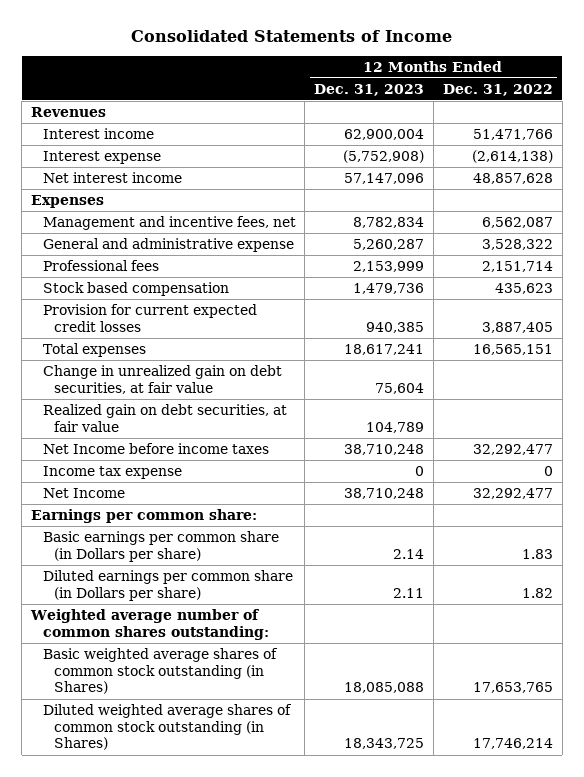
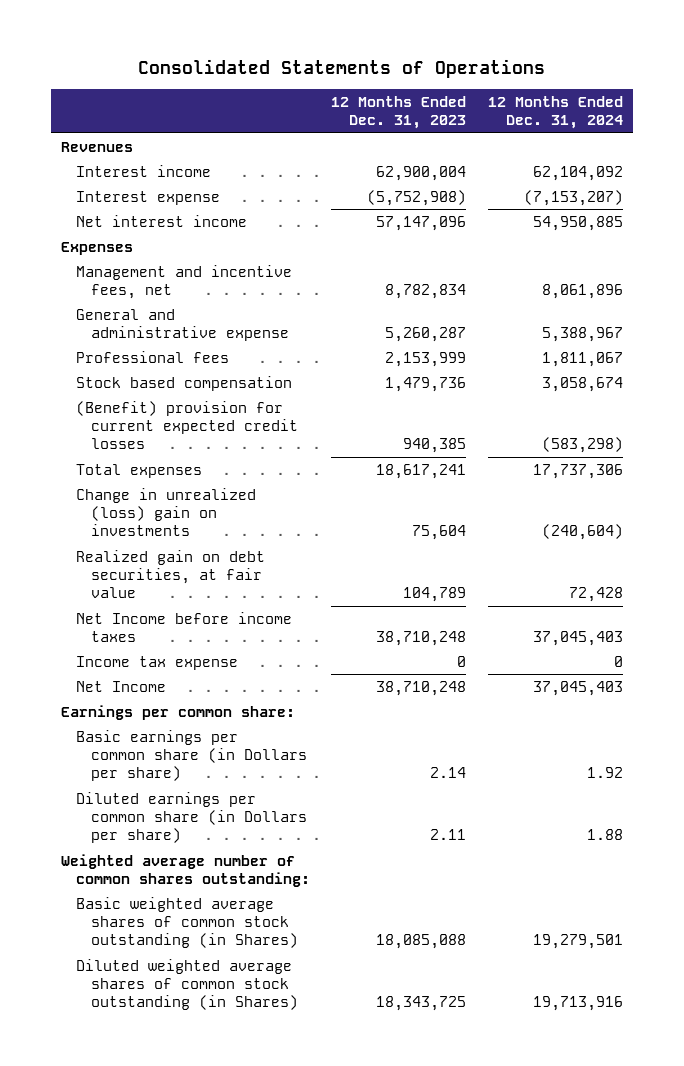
[130,30,452,43] Consolidated Statements of Income -> [137,59,545,79] Consolidated Statements of Operations
[442,83,553,96] Dec. 31, 2022 -> none
none -> [487,96,623,130] 12 Months Ended Dec. 31, 2024
[42,303,257,332] Provision for current expected credit losses -> [76,400,299,450] (Benefit) provision for current expected credit losses
[42,364,282,394] Change in unrealized gain on debt securities, at fair value -> [76,487,257,537] Change in unrealized (loss) gain on investments

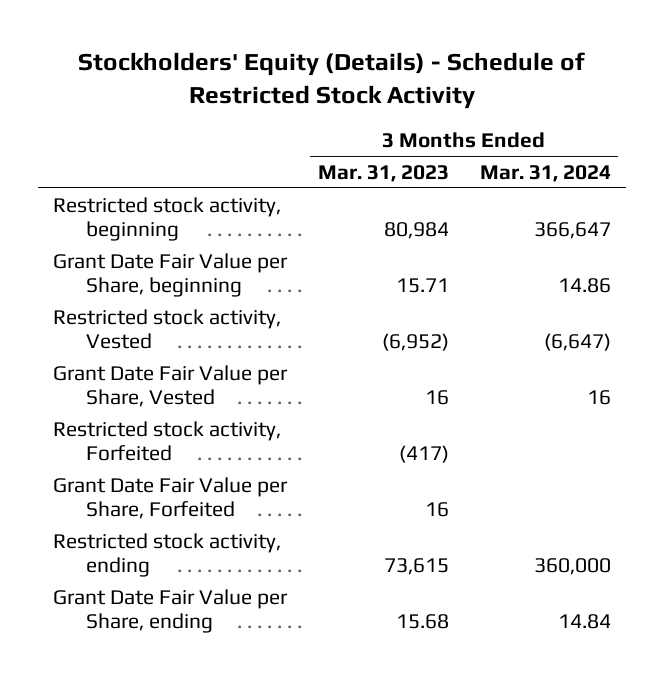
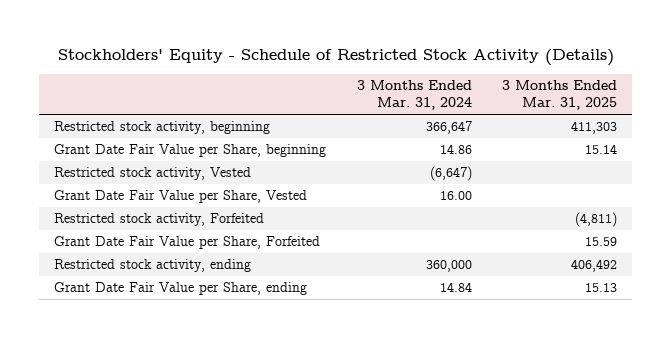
[77,52,585,110] Stockholders' Equity (Details) - Schedule of Restricted Stock Activity -> [57,49,614,67] Stockholders' Equity - Schedule of Restricted Stock Activity (Details)
[317,164,449,182] Mar. 31, 2023 -> none
none -> [501,80,617,111] 3 Months Ended Mar. 31, 2025
[586,390,611,406] 16 -> [439,191,472,201] 16.00

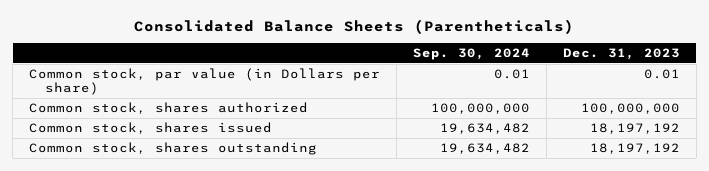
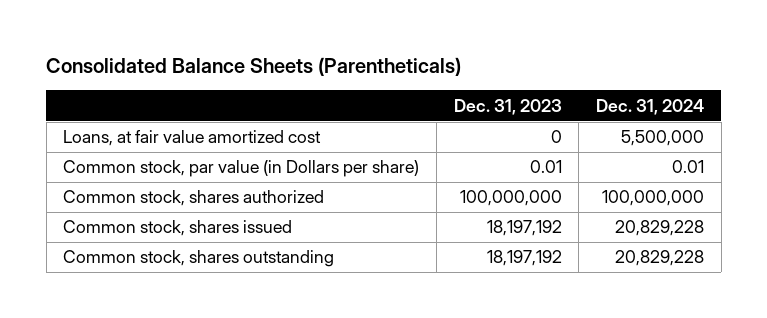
[412,47,530,60] Sep. 30, 2024 -> none
none -> [595,98,704,115] Dec. 31, 2024
none -> [63,130,322,147] Loans, at fair value amortized cost

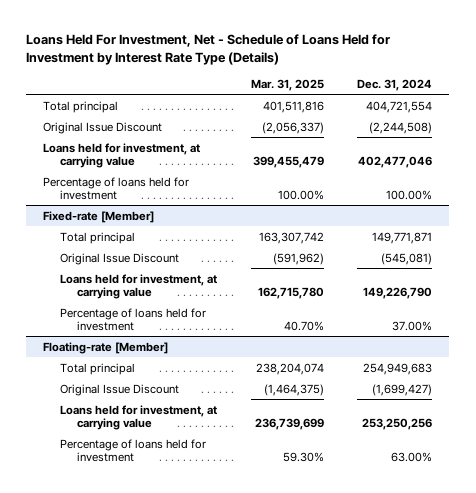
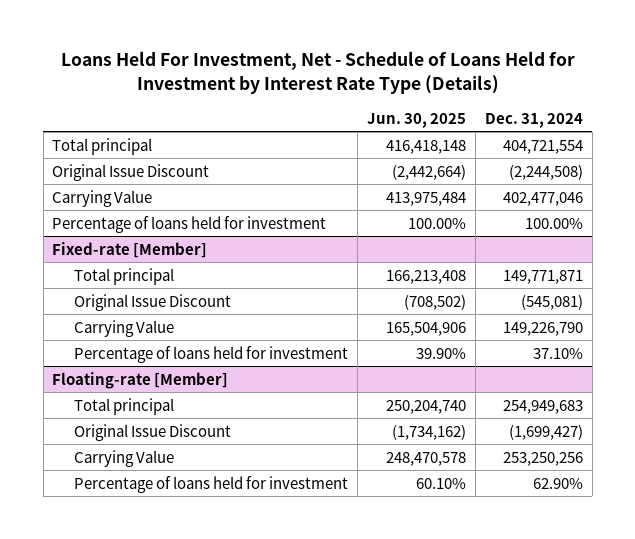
[250,78,324,91] Mar. 31, 2025 -> none
none -> [366,112,466,128] Jun. 30, 2025
[43,142,201,168] Loans held for investment, at carrying value -> [52,189,153,207] Carrying Value
[60,273,218,299] Loans held for investment, at carrying value -> [74,319,175,337] Carrying Value
[392,320,433,331] 37.00% -> [532,347,583,359] 37.10%
[60,404,218,430] Loans held for investment, at carrying value -> [74,449,175,467] Carrying Value
[391,451,433,462] 63.00% -> [532,477,583,489] 62.90%

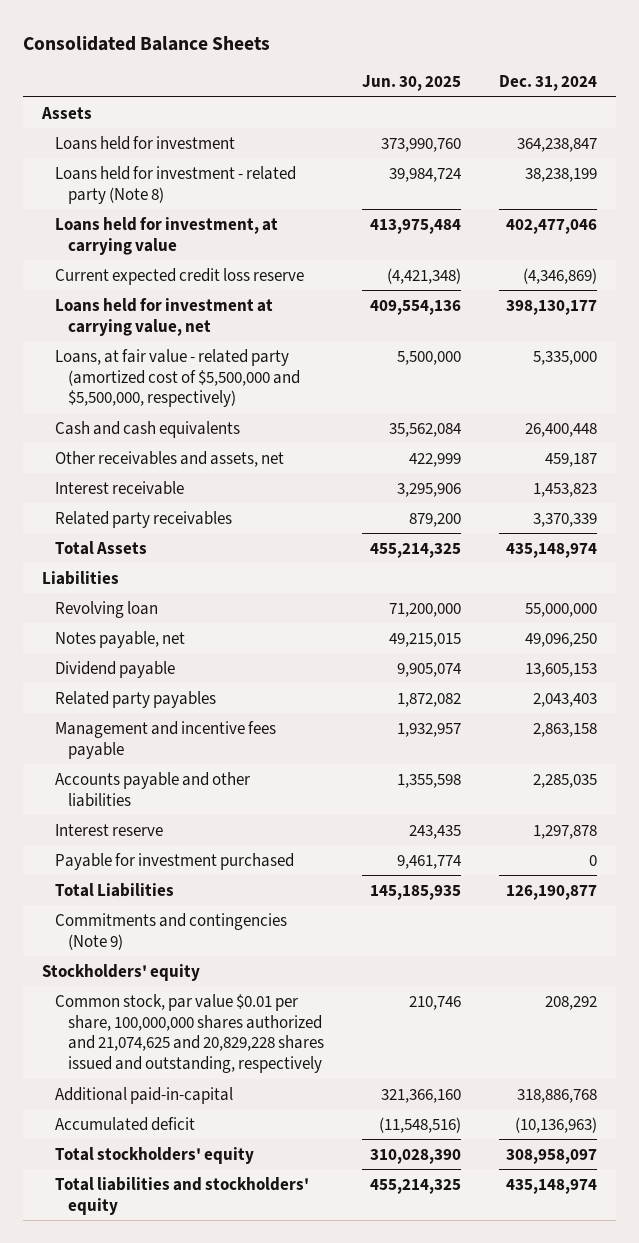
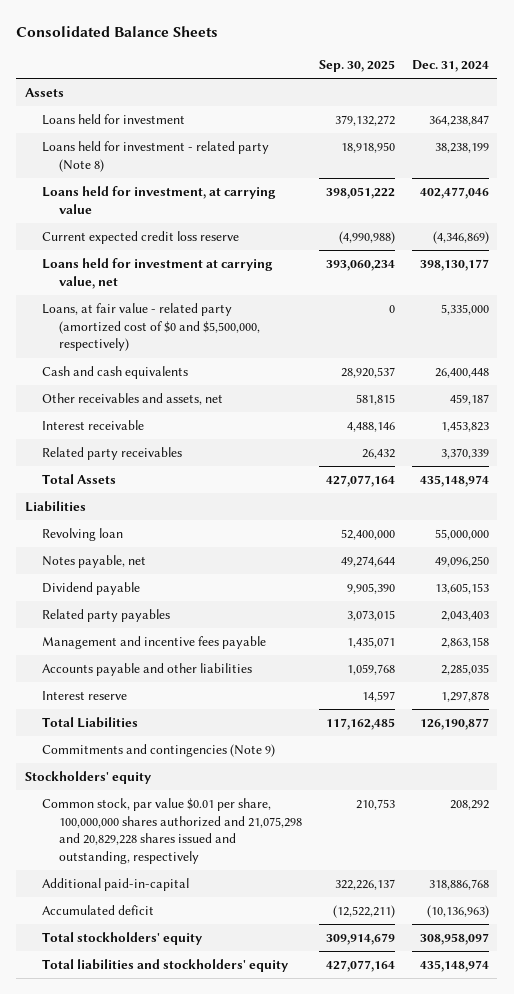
[362,75,462,92] Jun. 30, 2025 -> none
none -> [318,59,395,72] Sep. 30, 2025
[55,348,301,408] Loans, at fair value - related party (amortized cost of $5,500,000 and $5,500,000, respectively) -> [41,303,260,352] Loans, at fair value - related party (amortized cost of $0 and $5,500,000, respectively)
[55,852,295,870] Payable for investment purchased -> none
[55,993,325,1074] Common stock, par value $0.01 per share, 100,000,000 shares authorized and 21,074,625 and 20,829,228 shares issued and outstanding, respectively -> [41,798,302,864] Common stock, par value $0.01 per share, 100,000,000 shares authorized and 21,075,298 and 20,829,228 shares issued and outstanding, respectively

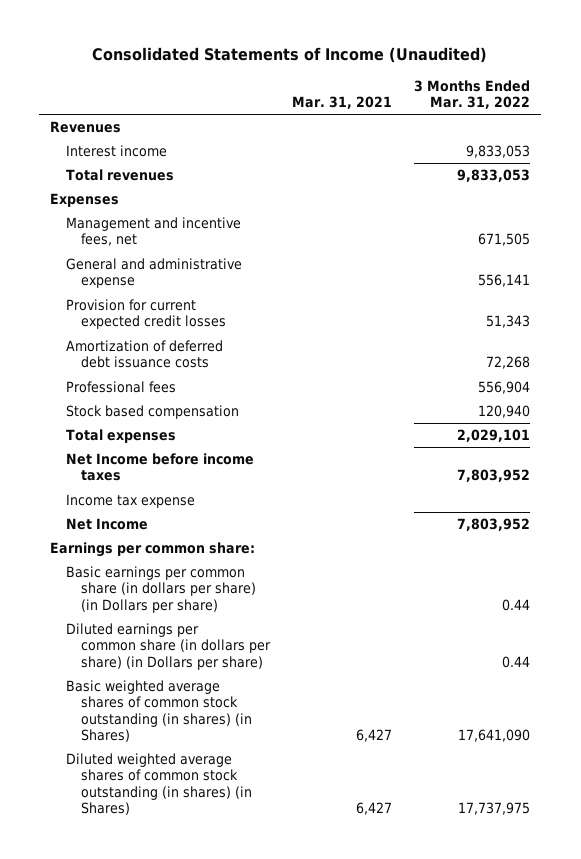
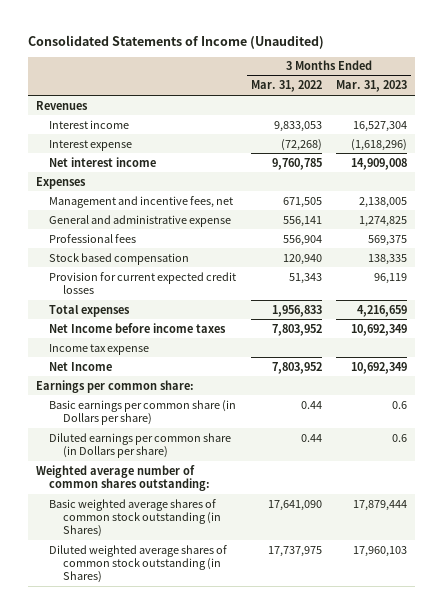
[292,96,393,110] Mar. 31, 2021 -> none
none -> [336,80,408,93] Mar. 31, 2023
[65,169,174,182] Total revenues -> none
none -> [49,139,133,151] Interest expense
none -> [49,156,157,167] Net interest income
[65,340,223,369] Amortization of deferred debt issuance costs -> none
[65,299,227,330] Provision for current expected credit losses -> [49,271,237,294] Provision for current expected credit losses
[457,429,531,443] 2,029,101 -> [271,304,322,317] 1,956,833
[65,566,257,613] Basic earnings per common share (in dollars per share) (in Dollars per share) -> [49,399,237,425] Basic earnings per common share (in Dollars per share)
[65,623,272,670] Diluted earnings per common share (in dollars per share) (in Dollars per share) -> [49,432,232,458] Diluted earnings per common share (in Dollars per share)
none -> [35,464,211,491] Weighted average number of common shares outstanding:
[65,680,253,742] Basic weighted average shares of common stock outstanding (in shares) (in Shares) -> [49,498,222,538] Basic weighted average shares of common stock outstanding (in Shares)
[65,753,253,815] Diluted weighted average shares of common stock outstanding (in shares) (in Shares) -> [49,544,228,584] Diluted weighted average shares of common stock outstanding (in Shares)

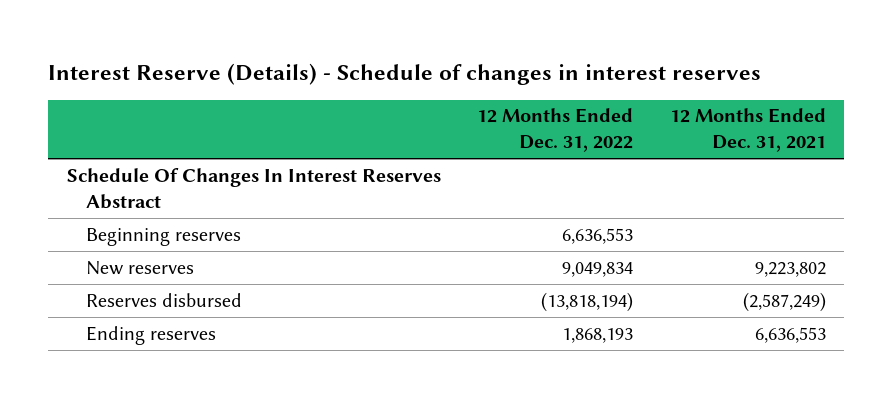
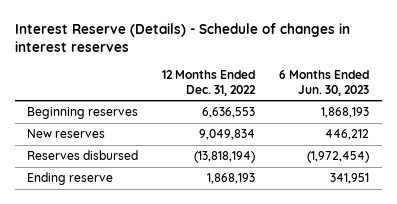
[669,108,826,153] 12 Months Ended Dec. 31, 2021 -> none
none -> [279,69,370,96] 6 Months Ended Jun. 30, 2023
[66,167,441,209] Schedule Of Changes In Interest Reserves Abstract -> none
[85,325,216,345] Ending reserves -> [27,171,114,185] Ending reserve

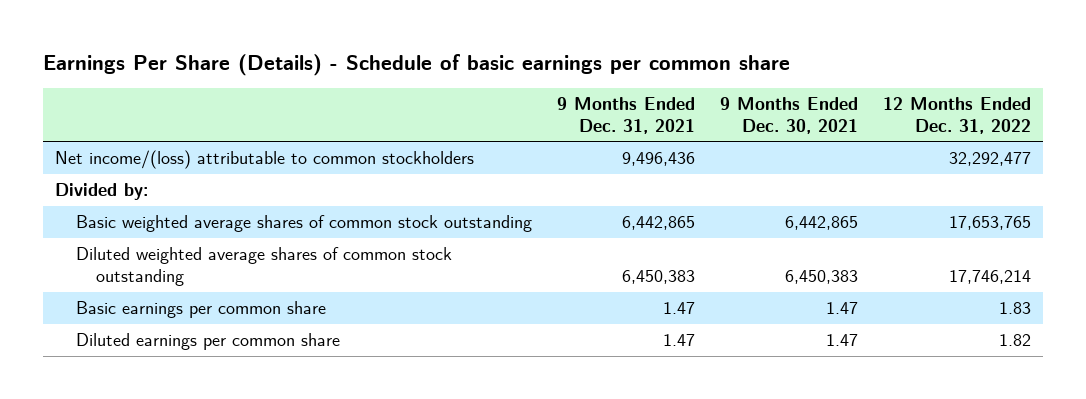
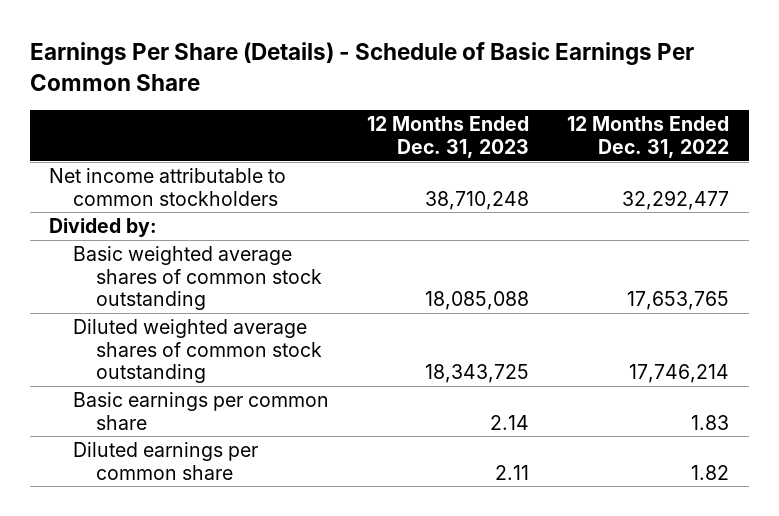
[42,54,790,77] Earnings Per Share (Details) - Schedule of basic earnings per common share -> [30,42,695,91] Earnings Per Share (Details) - Schedule of Basic Earnings Per Common Share
[556,96,695,134] 9 Months Ended Dec. 31, 2021 -> none
[719,96,858,134] 9 Months Ended Dec. 30, 2021 -> none
none -> [367,116,530,158] 12 Months Ended Dec. 31, 2023
[55,149,475,169] Net income/(loss) attributable to common stockholders -> [49,167,287,206] Net income attributable to common stockholders

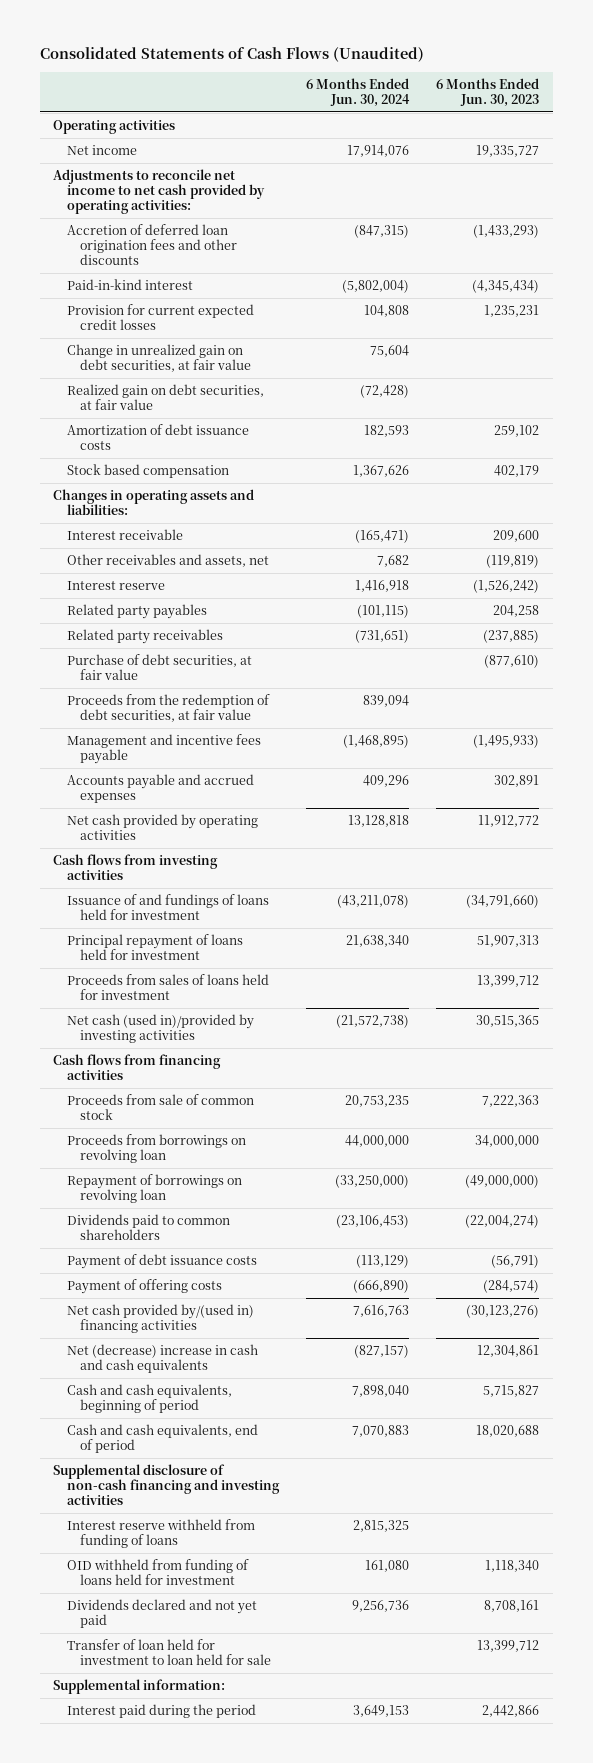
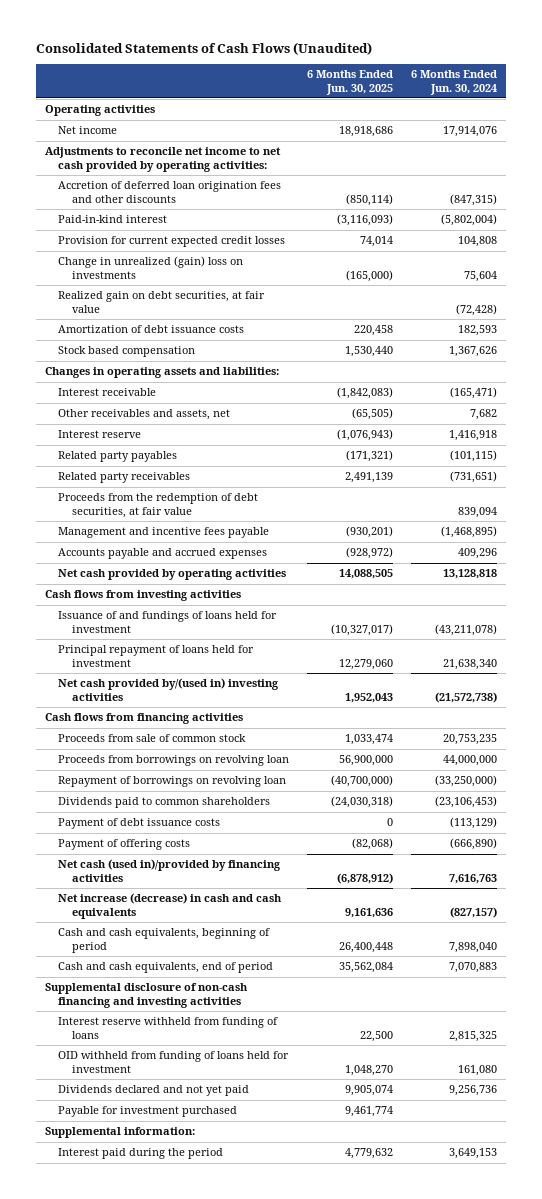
[436,77,540,108] 6 Months Ended Jun. 30, 2023 -> none
none -> [307,70,394,95] 6 Months Ended Jun. 30, 2025
[66,344,251,373] Change in unrealized gain on debt securities, at fair value -> [58,256,244,279] Change in unrealized (gain) loss on investments
[66,654,252,681] Purchase of debt securities, at fair value -> none
[66,974,269,1001] Proceeds from sales of loans held for investment -> none
[66,1014,254,1044] Net cash (used in)/provided by investing activities -> [58,678,280,701] Net cash provided by/(used in) investing activities
[66,1304,254,1334] Net cash provided by/(used in) financing activities -> [58,859,282,882] Net cash (used in)/provided by financing activities
[66,1344,258,1374] Net (decrease) increase in cash and cash equivalents -> [58,893,283,919] Net increase (decrease) in cash and cash equivalents
[66,1639,271,1666] Transfer of loan held for investment to loan held for sale -> none
none -> [58,1106,238,1118] Payable for investment purchased

